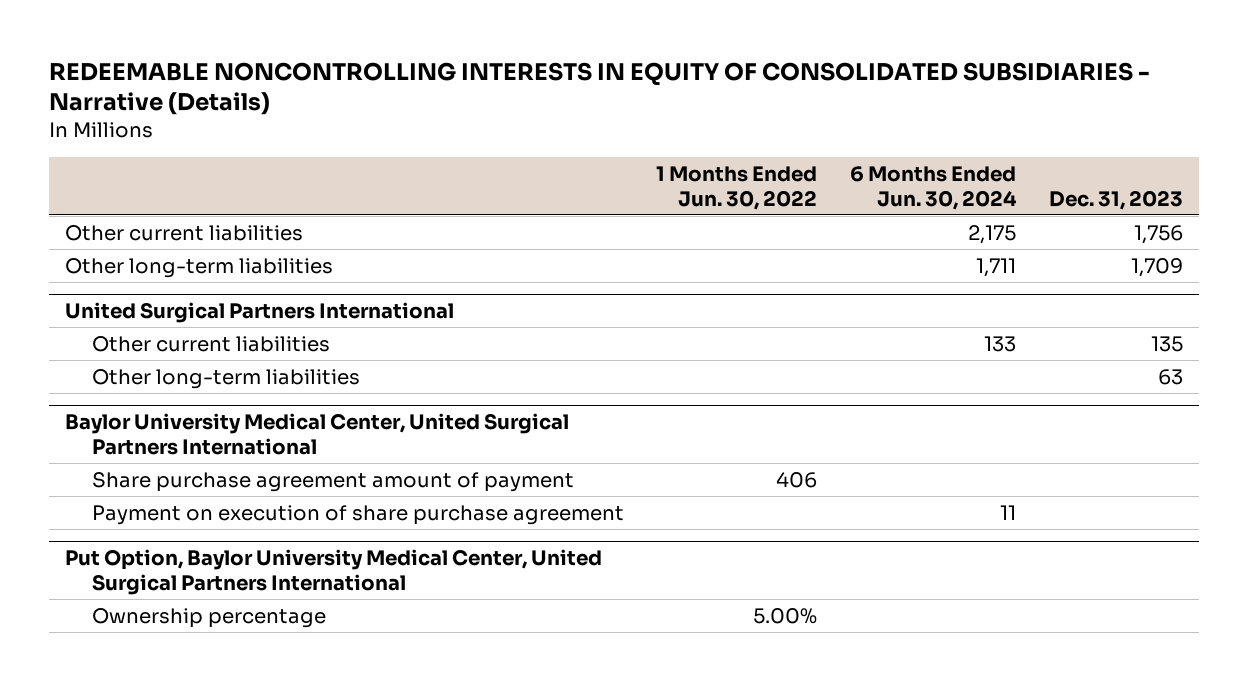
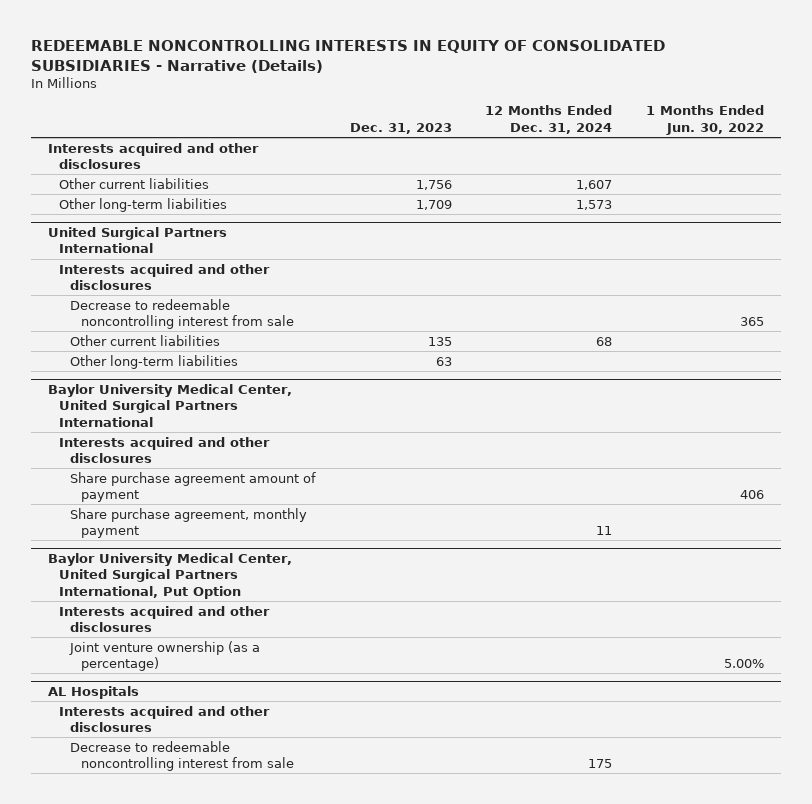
[850,165,1018,210] 6 Months Ended Jun. 30, 2024 -> none
none -> [485,105,613,134] 12 Months Ended Dec. 31, 2024
none -> [47,142,259,170] Interests acquired and other disclosures
none -> [58,263,270,291] Interests acquired and other disclosures
none -> [70,298,295,330] Decrease to redeemable noncontrolling interest from sale
none -> [58,436,270,464] Interests acquired and other disclosures
[91,504,624,525] Payment on execution of share purchase agreement -> [70,507,308,539] Share purchase agreement, monthly payment
[65,549,603,595] Put Option, Baylor University Medical Center, United Surgical Partners International -> [47,552,292,599] Baylor University Medical Center, United Surgical Partners International, Put Option
none -> [58,605,270,633] Interests acquired and other disclosures
[91,607,326,628] Ownership percentage -> [69,640,261,672] Joint venture ownership (as a percentage)
none -> [47,685,139,699] AL Hospitals
none -> [58,705,270,733] Interests acquired and other disclosures
none -> [70,740,295,772] Decrease to redeemable noncontrolling interest from sale

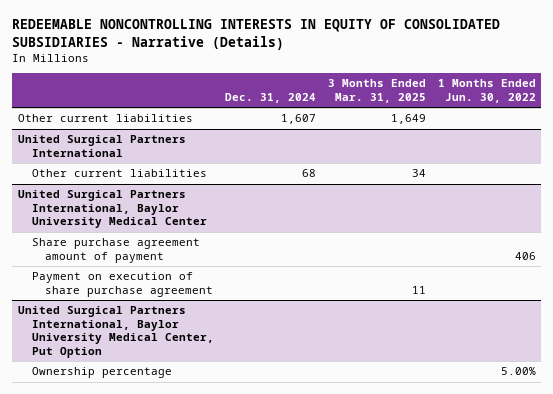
[349,122,452,134] Dec. 31, 2023 -> none
[485,105,613,134] 12 Months Ended Dec. 31, 2024 -> none
none -> [225,92,317,103] Dec. 31, 2024
none -> [327,79,426,103] 3 Months Ended Mar. 31, 2025
[47,142,259,170] Interests acquired and other disclosures -> none
[58,197,227,212] Other long-term liabilities -> none
[58,263,270,291] Interests acquired and other disclosures -> none
[70,298,295,330] Decrease to redeemable noncontrolling interest from sale -> none
[70,354,239,369] Other long-term liabilities -> none
[58,436,270,464] Interests acquired and other disclosures -> none
[47,383,292,427] Baylor University Medical Center, United Surgical Partners International -> [17,190,207,229] United Surgical Partners International, Baylor University Medical Center
[58,605,270,633] Interests acquired and other disclosures -> none
[47,685,139,699] AL Hospitals -> none
[58,705,270,733] Interests acquired and other disclosures -> none
[70,740,295,772] Decrease to redeemable noncontrolling interest from sale -> none
[70,507,308,539] Share purchase agreement, monthly payment -> [31,272,214,297] Payment on execution of share purchase agreement
[47,552,292,599] Baylor University Medical Center, United Surgical Partners International, Put Option -> [17,306,214,358] United Surgical Partners International, Baylor University Medical Center, Put Option
[69,640,261,672] Joint venture ownership (as a percentage) -> [31,367,172,379] Ownership percentage

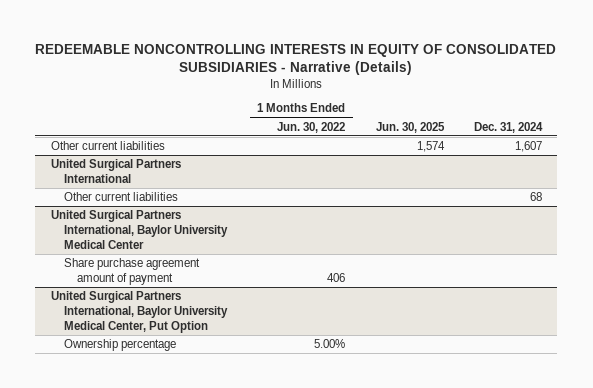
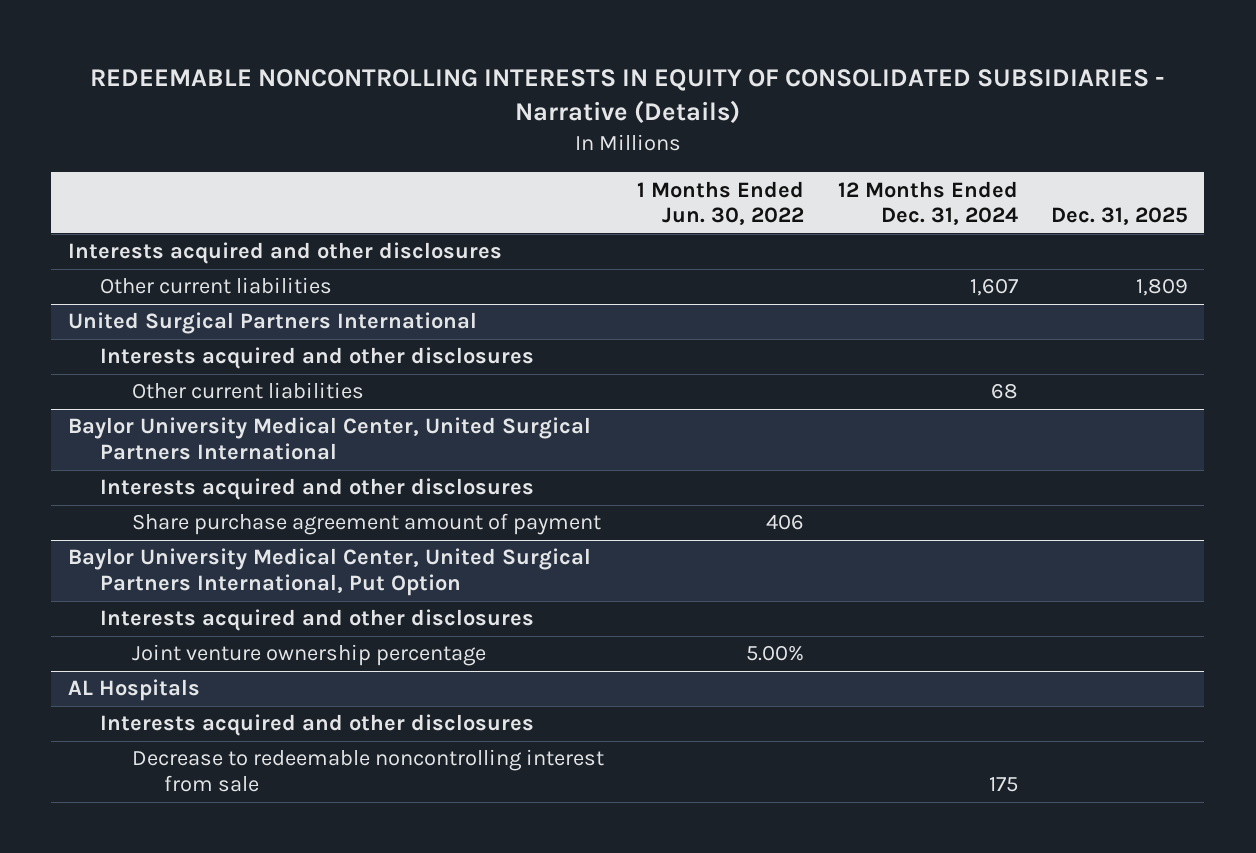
[375,121,445,133] Jun. 30, 2025 -> none
[473,121,543,133] Dec. 31, 2024 -> none
none -> [837,180,1018,226] 12 Months Ended Dec. 31, 2024
none -> [1050,207,1188,226] Dec. 31, 2025
none -> [67,242,502,265] Interests acquired and other disclosures
none -> [99,347,534,370] Interests acquired and other disclosures
[50,210,228,250] United Surgical Partners International, Baylor University Medical Center -> [67,417,591,461] Baylor University Medical Center, United Surgical Partners International
none -> [99,478,534,501] Interests acquired and other disclosures
[50,291,228,334] United Surgical Partners International, Baylor University Medical Center, Put Option -> [67,548,591,597] Baylor University Medical Center, United Surgical Partners International, Put Option
none -> [99,609,534,632] Interests acquired and other disclosures
[63,339,176,352] Ownership percentage -> [132,644,487,667] Joint venture ownership percentage
none -> [67,679,200,702] AL Hospitals
none -> [99,714,534,737] Interests acquired and other disclosures
none -> [132,749,605,793] Decrease to redeemable noncontrolling interest from sale

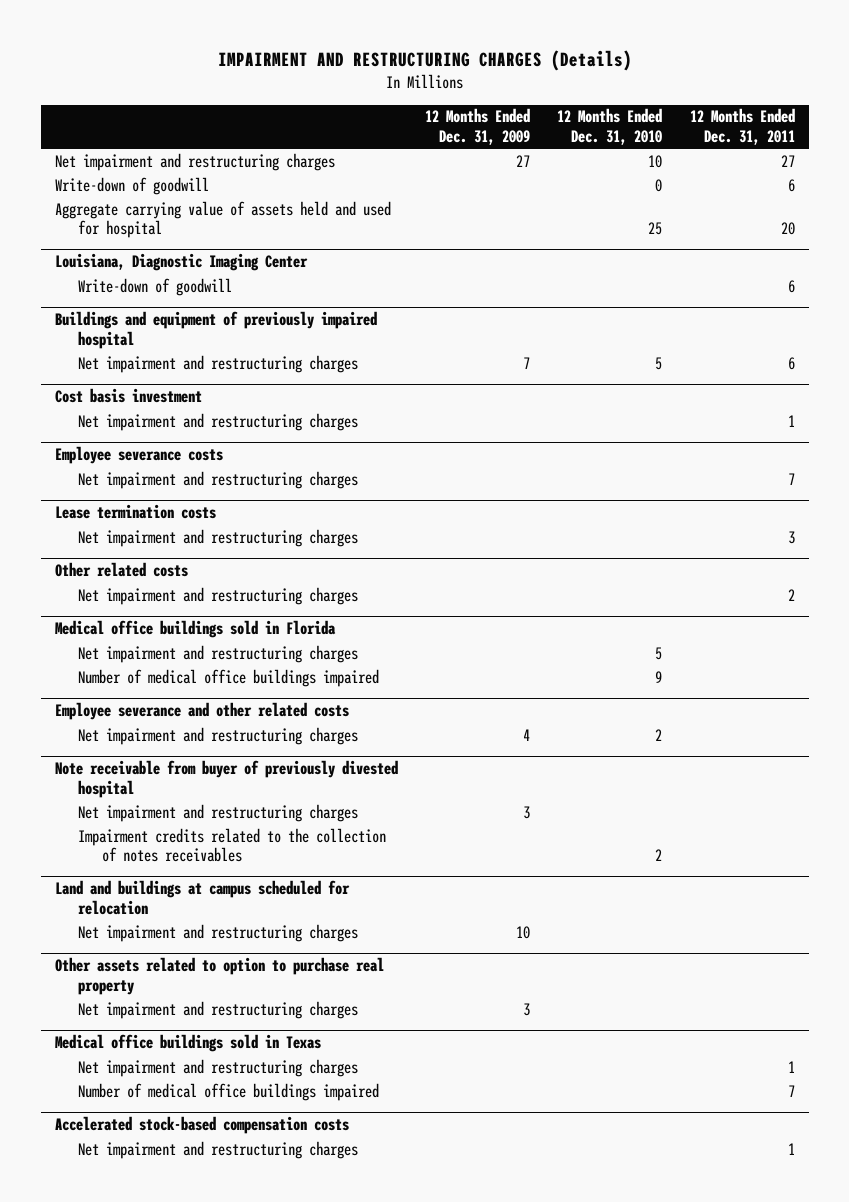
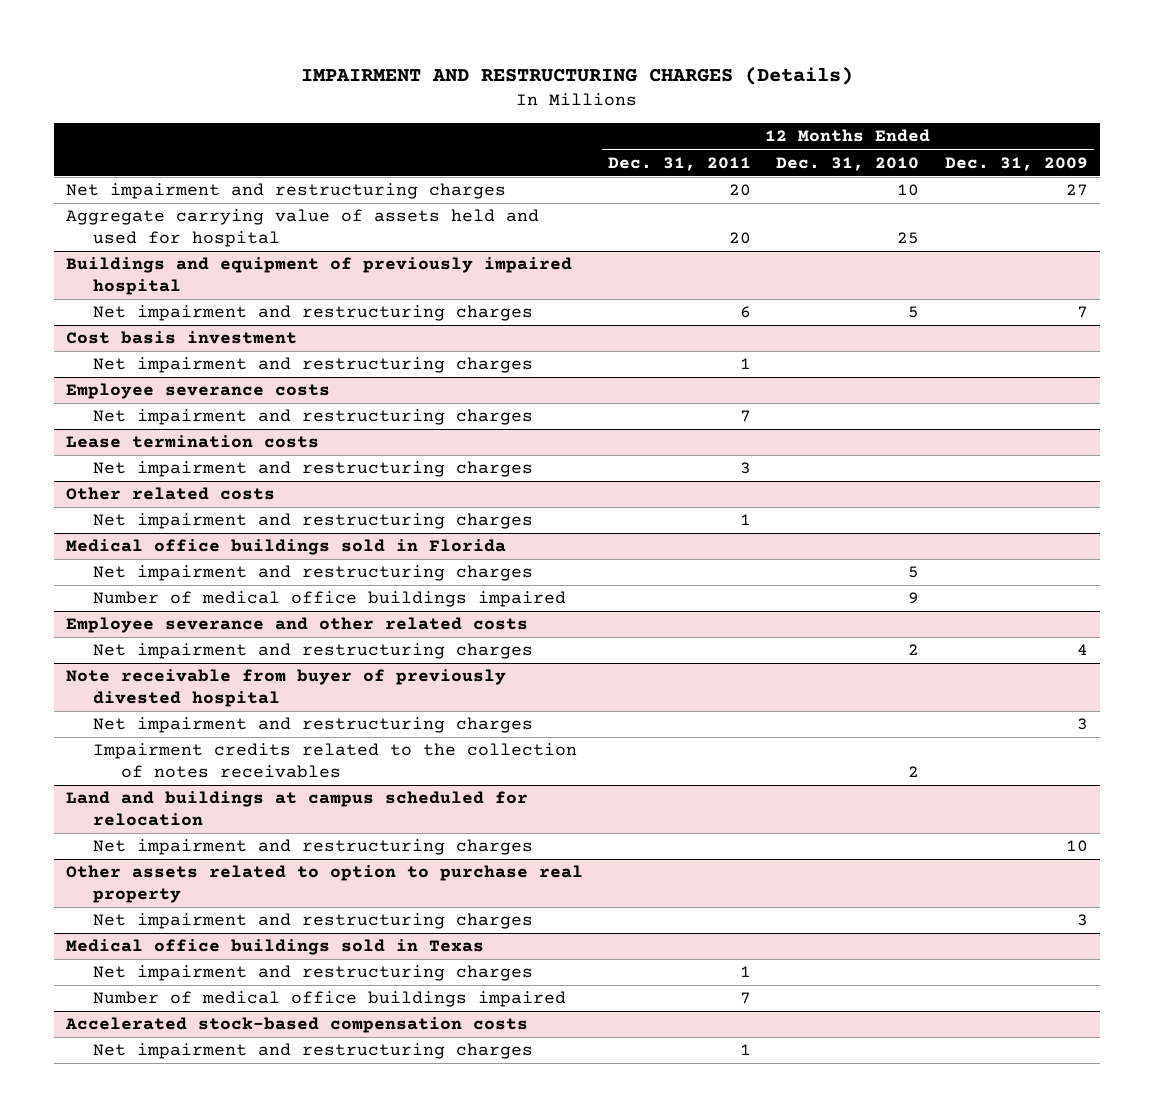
[54,176,209,195] Write-down of goodwill -> none
[780,154,795,167] 27 -> [729,184,752,197] 20
[54,253,308,272] Louisiana, Diagnostic Imaging Center -> none
[78,277,233,296] Write-down of goodwill -> none
[787,588,795,601] 2 -> [740,514,752,526] 1

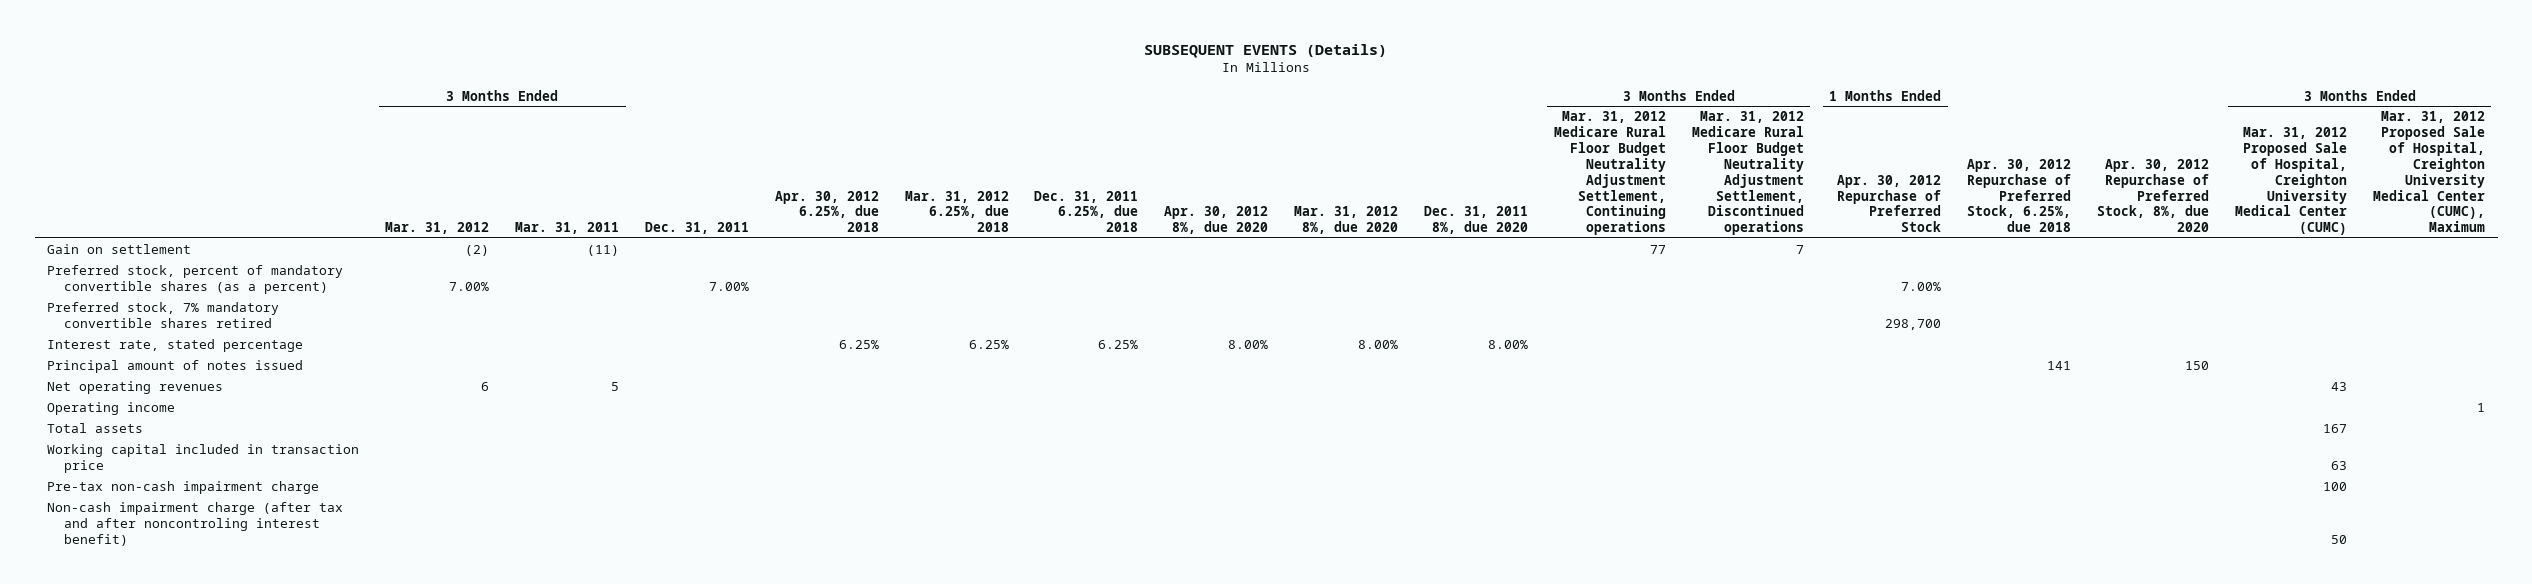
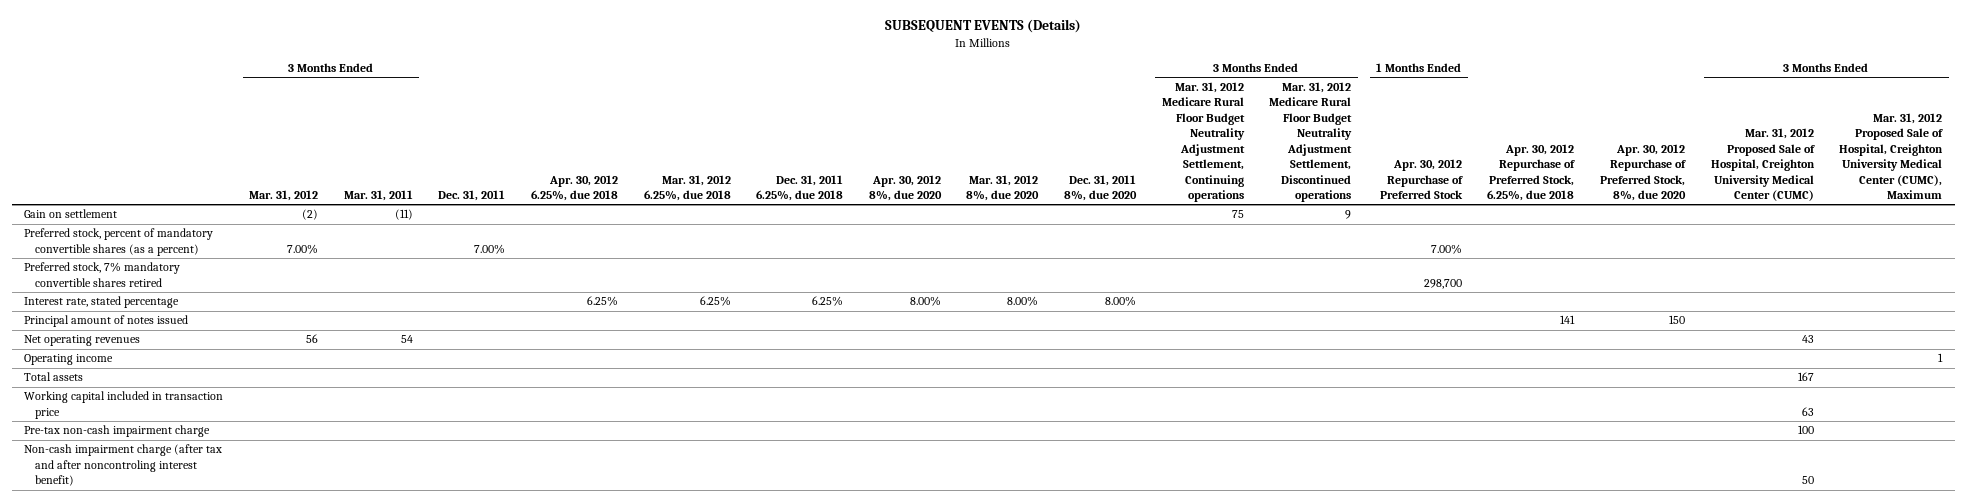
[1649,245,1666,255] 77 -> [1231,210,1244,219] 75
[1795,245,1804,255] 7 -> [1345,210,1352,220] 9
[481,382,490,392] 6 -> [306,334,319,344] 56
[611,382,620,392] 5 -> [400,335,413,344] 54

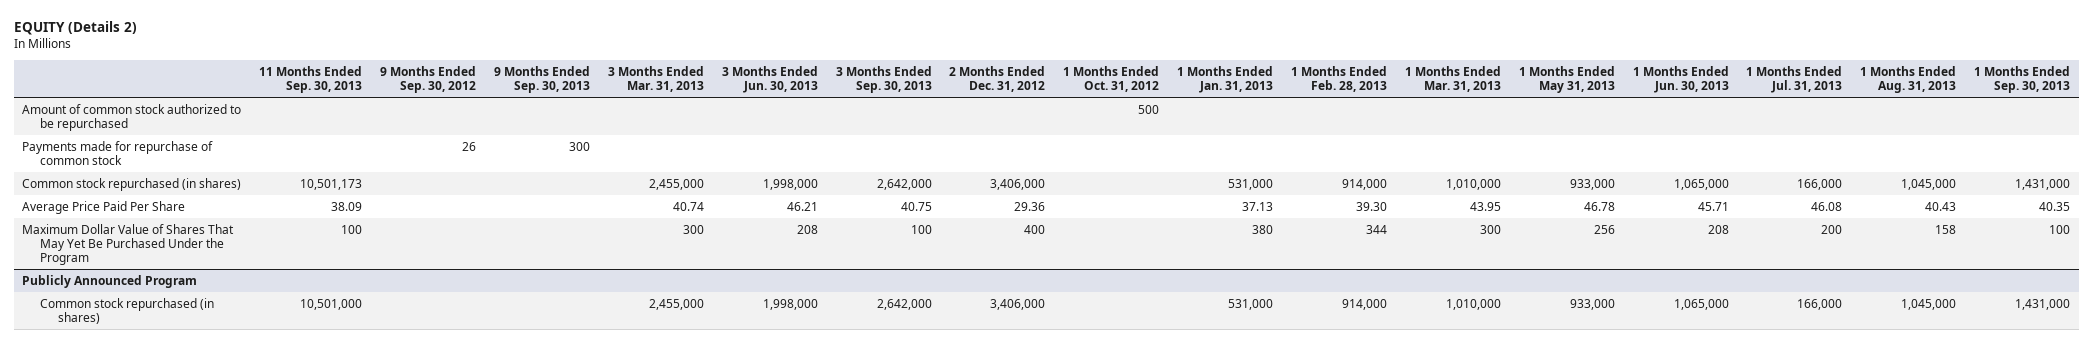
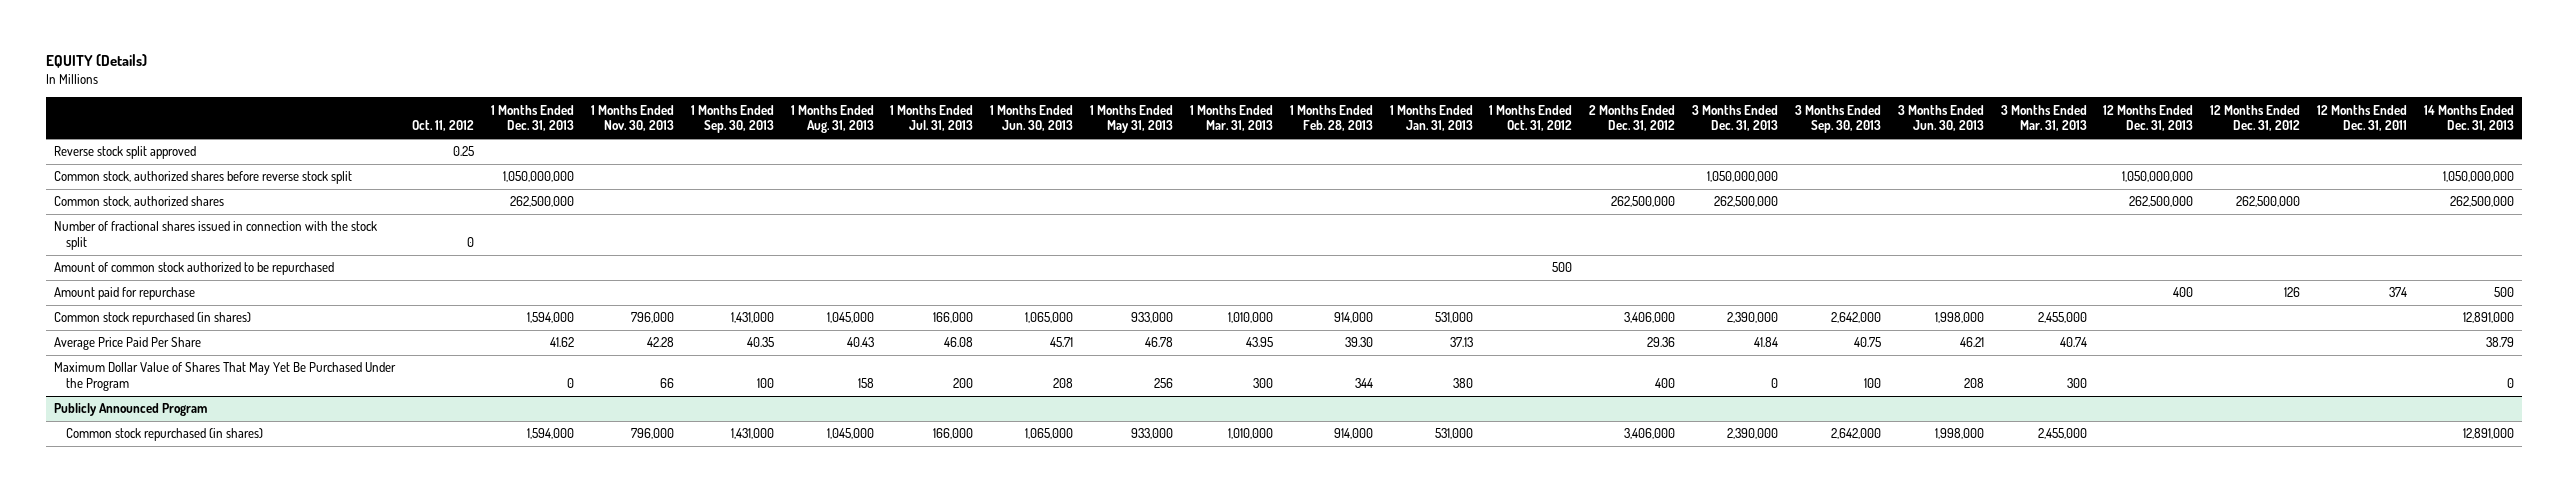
[13,20,137,35] EQUITY (Details 2) -> [46,54,148,69] EQUITY (Details)
[259,65,363,93] 11 Months Ended Sep. 30, 2013 -> none
[380,65,477,93] 9 Months Ended Sep. 30, 2012 -> none
[494,65,591,93] 9 Months Ended Sep. 30, 2013 -> none
none -> [412,120,475,132] Oct. 11, 2012
none -> [491,104,575,132] 1 Months Ended Dec. 31, 2013
none -> [590,104,674,132] 1 Months Ended Nov. 30, 2013
none -> [1692,104,1779,132] 3 Months Ended Dec. 31, 2013
none -> [2103,104,2194,132] 12 Months Ended Dec. 31, 2013
none -> [2210,104,2301,132] 12 Months Ended Dec. 31, 2012
none -> [2317,104,2408,132] 12 Months Ended Dec. 31, 2011
none -> [2423,104,2514,132] 14 Months Ended Dec. 31, 2013
none -> [54,146,197,160] Reverse stock split approved
none -> [54,171,353,185] Common stock, authorized shares before reverse stock split
none -> [54,196,225,208] Common stock, authorized shares
none -> [54,221,378,250] Number of fractional shares issued in connection with the stock split
[22,140,214,165] Payments made for repurchase of common stock -> [54,287,196,301] Amount paid for repurchase

